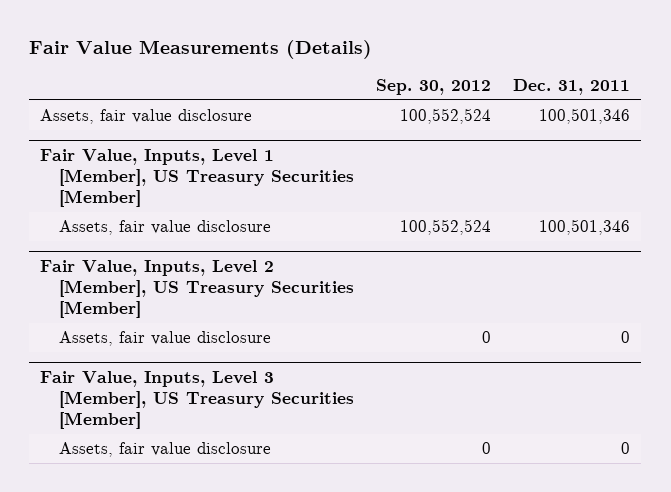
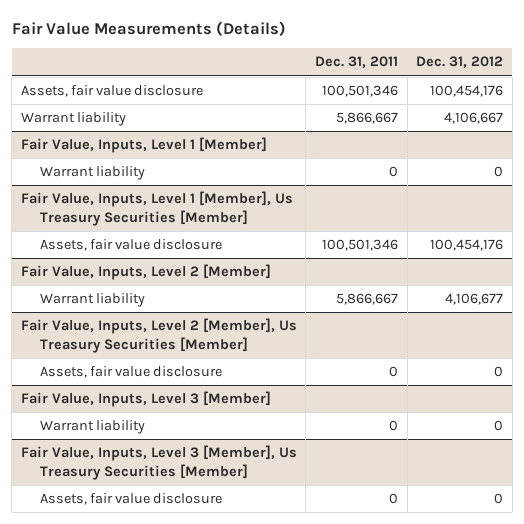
[376,78,492,95] Sep. 30, 2012 -> none
none -> [416,56,504,69] Dec. 31, 2012
none -> [20,112,126,127] Warrant liability
none -> [20,137,267,154] Fair Value, Inputs, Level 1 [Member]
none -> [40,166,146,181] Warrant liability
[40,148,355,207] Fair Value, Inputs, Level 1 [Member], US Treasury Securities [Member] -> [20,191,293,226] Fair Value, Inputs, Level 1 [Member], Us Treasury Securities [Member]
none -> [20,264,271,281] Fair Value, Inputs, Level 2 [Member]
none -> [40,293,146,308] Warrant liability
[40,259,355,318] Fair Value, Inputs, Level 2 [Member], US Treasury Securities [Member] -> [20,318,297,353] Fair Value, Inputs, Level 2 [Member], Us Treasury Securities [Member]
none -> [20,391,271,408] Fair Value, Inputs, Level 3 [Member]
none -> [40,420,146,435] Warrant liability
[40,370,355,429] Fair Value, Inputs, Level 3 [Member], US Treasury Securities [Member] -> [20,445,297,480] Fair Value, Inputs, Level 3 [Member], Us Treasury Securities [Member]

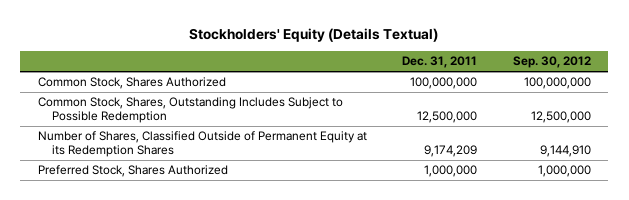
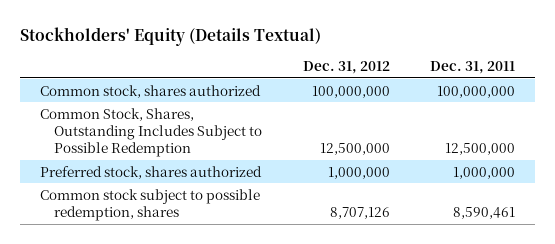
[512,56,591,69] Sep. 30, 2012 -> none
none -> [302,61,390,75] Dec. 31, 2012
[38,77,227,90] Common Stock, Shares Authorized -> [40,84,262,98] Common stock, shares authorized
[38,131,368,158] Number of Shares, Classified Outside of Permanent Equity at its Redemption Shares -> none
[38,165,229,178] Preferred Stock, Shares Authorized -> [40,165,263,179] Preferred stock, shares authorized
none -> [40,188,261,221] Common stock subject to possible redemption, shares

